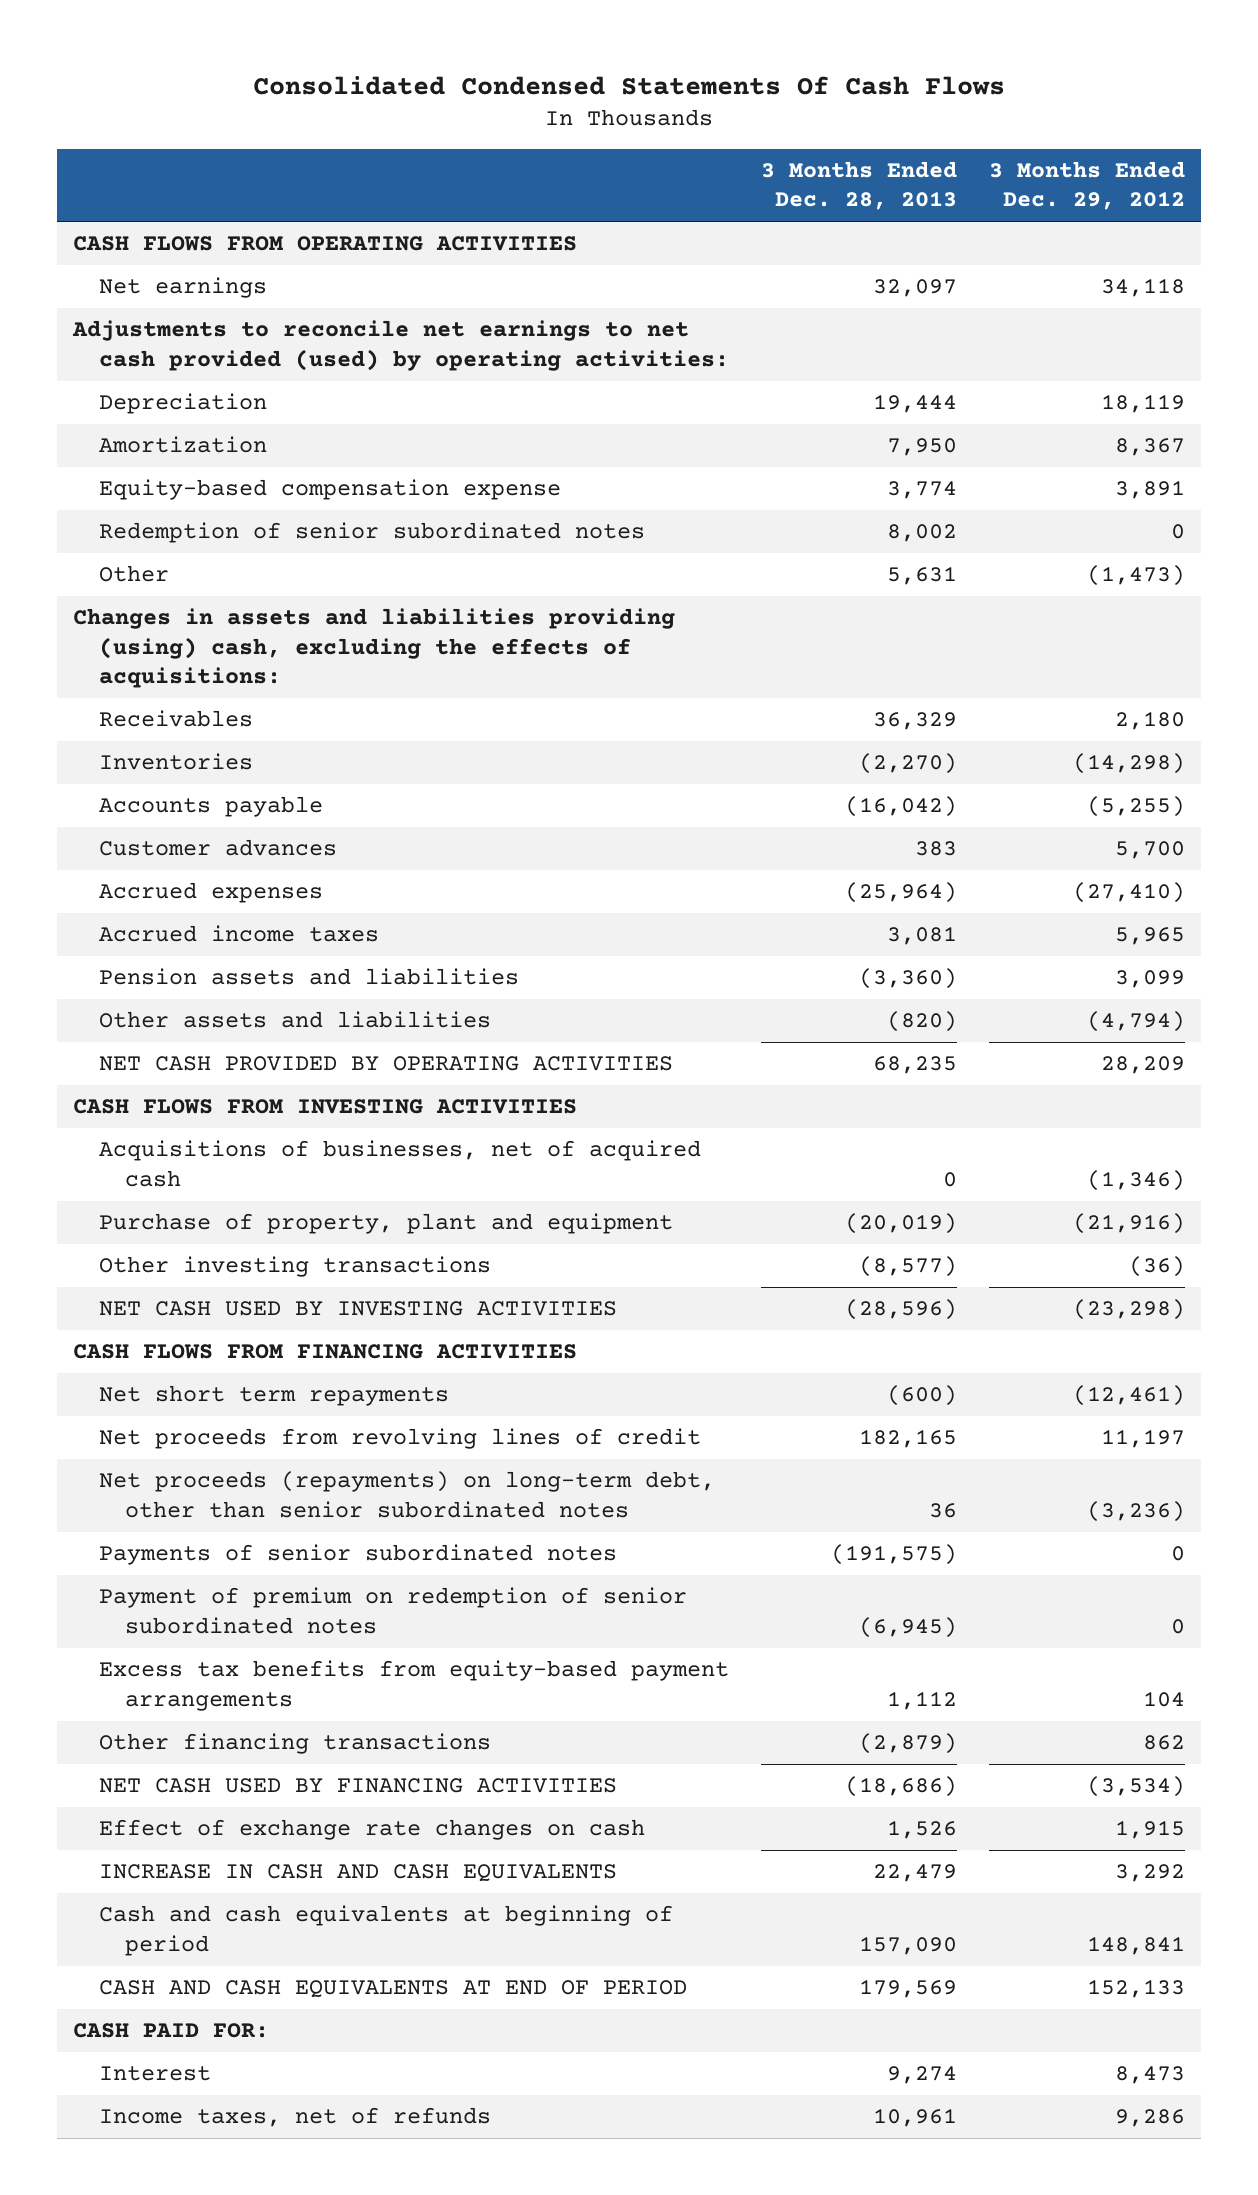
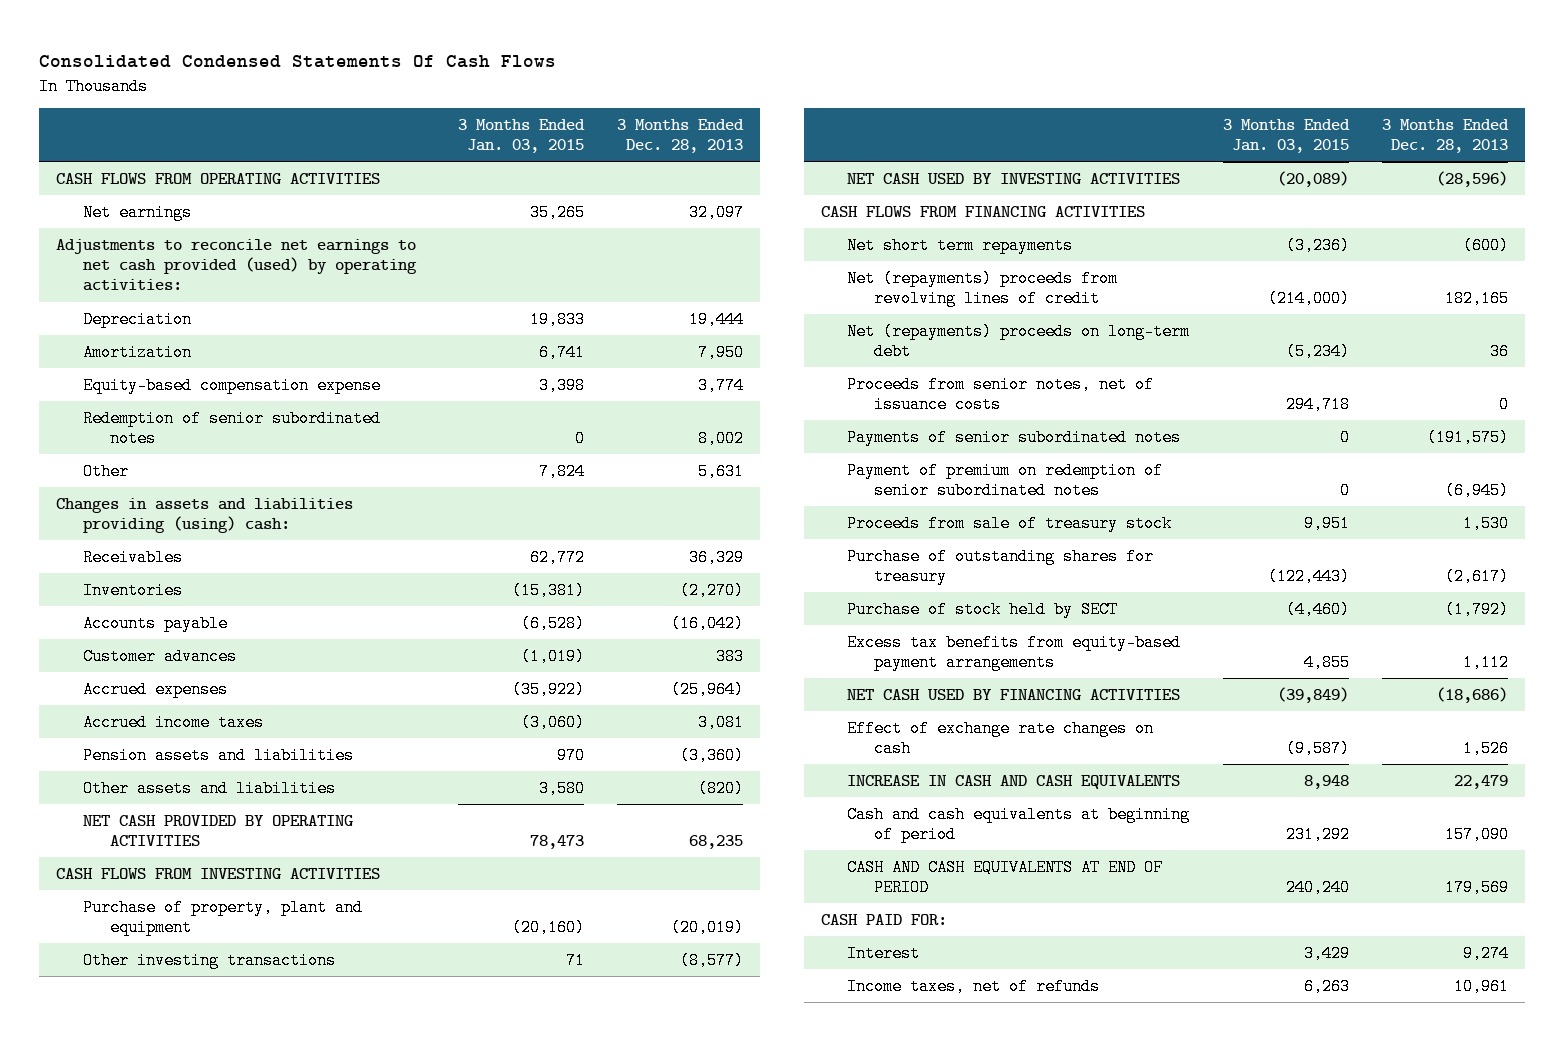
[988,160,1185,211] 3 Months Ended Dec. 29, 2012 -> none
none -> [458,118,586,154] 3 Months Ended Jan. 03, 2015
[73,608,676,689] Changes in assets and liabilities providing (using) cash, excluding the effects of acquisitions: -> [56,497,354,534] Changes in assets and liabilities providing (using) cash:
[98,1140,701,1187] Acquisitions of businesses, net of acquired cash -> none
[98,1428,701,1450] Net proceeds from revolving lines of credit -> [847,269,1119,308] Net (repayments) proceeds from revolving lines of credit
[98,1471,715,1518] Net proceeds (repayments) on long-term debt, other than senior subordinated notes -> [847,322,1191,361] Net (repayments) proceeds on long-term debt
none -> [847,375,1155,414] Proceeds from senior notes, net of issuance costs
none -> [847,514,1173,532] Proceeds from sale of treasury stock
none -> [847,547,1155,586] Purchase of outstanding shares for treasury
none -> [847,600,1119,618] Purchase of stock held by SECT
[98,1733,491,1755] Other financing transactions -> none

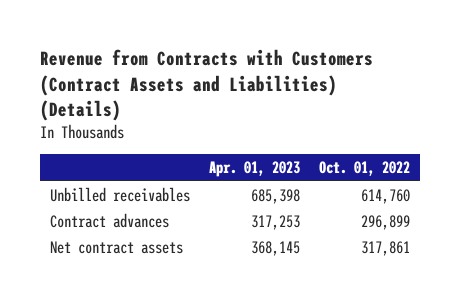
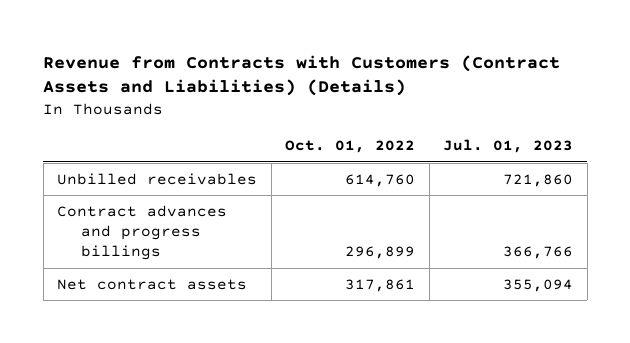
[208,161,300,178] Apr. 01, 2023 -> none
none -> [443,139,574,154] Jul. 01, 2023
[49,212,169,228] Contract advances -> [57,204,228,261] Contract advances and progress billings

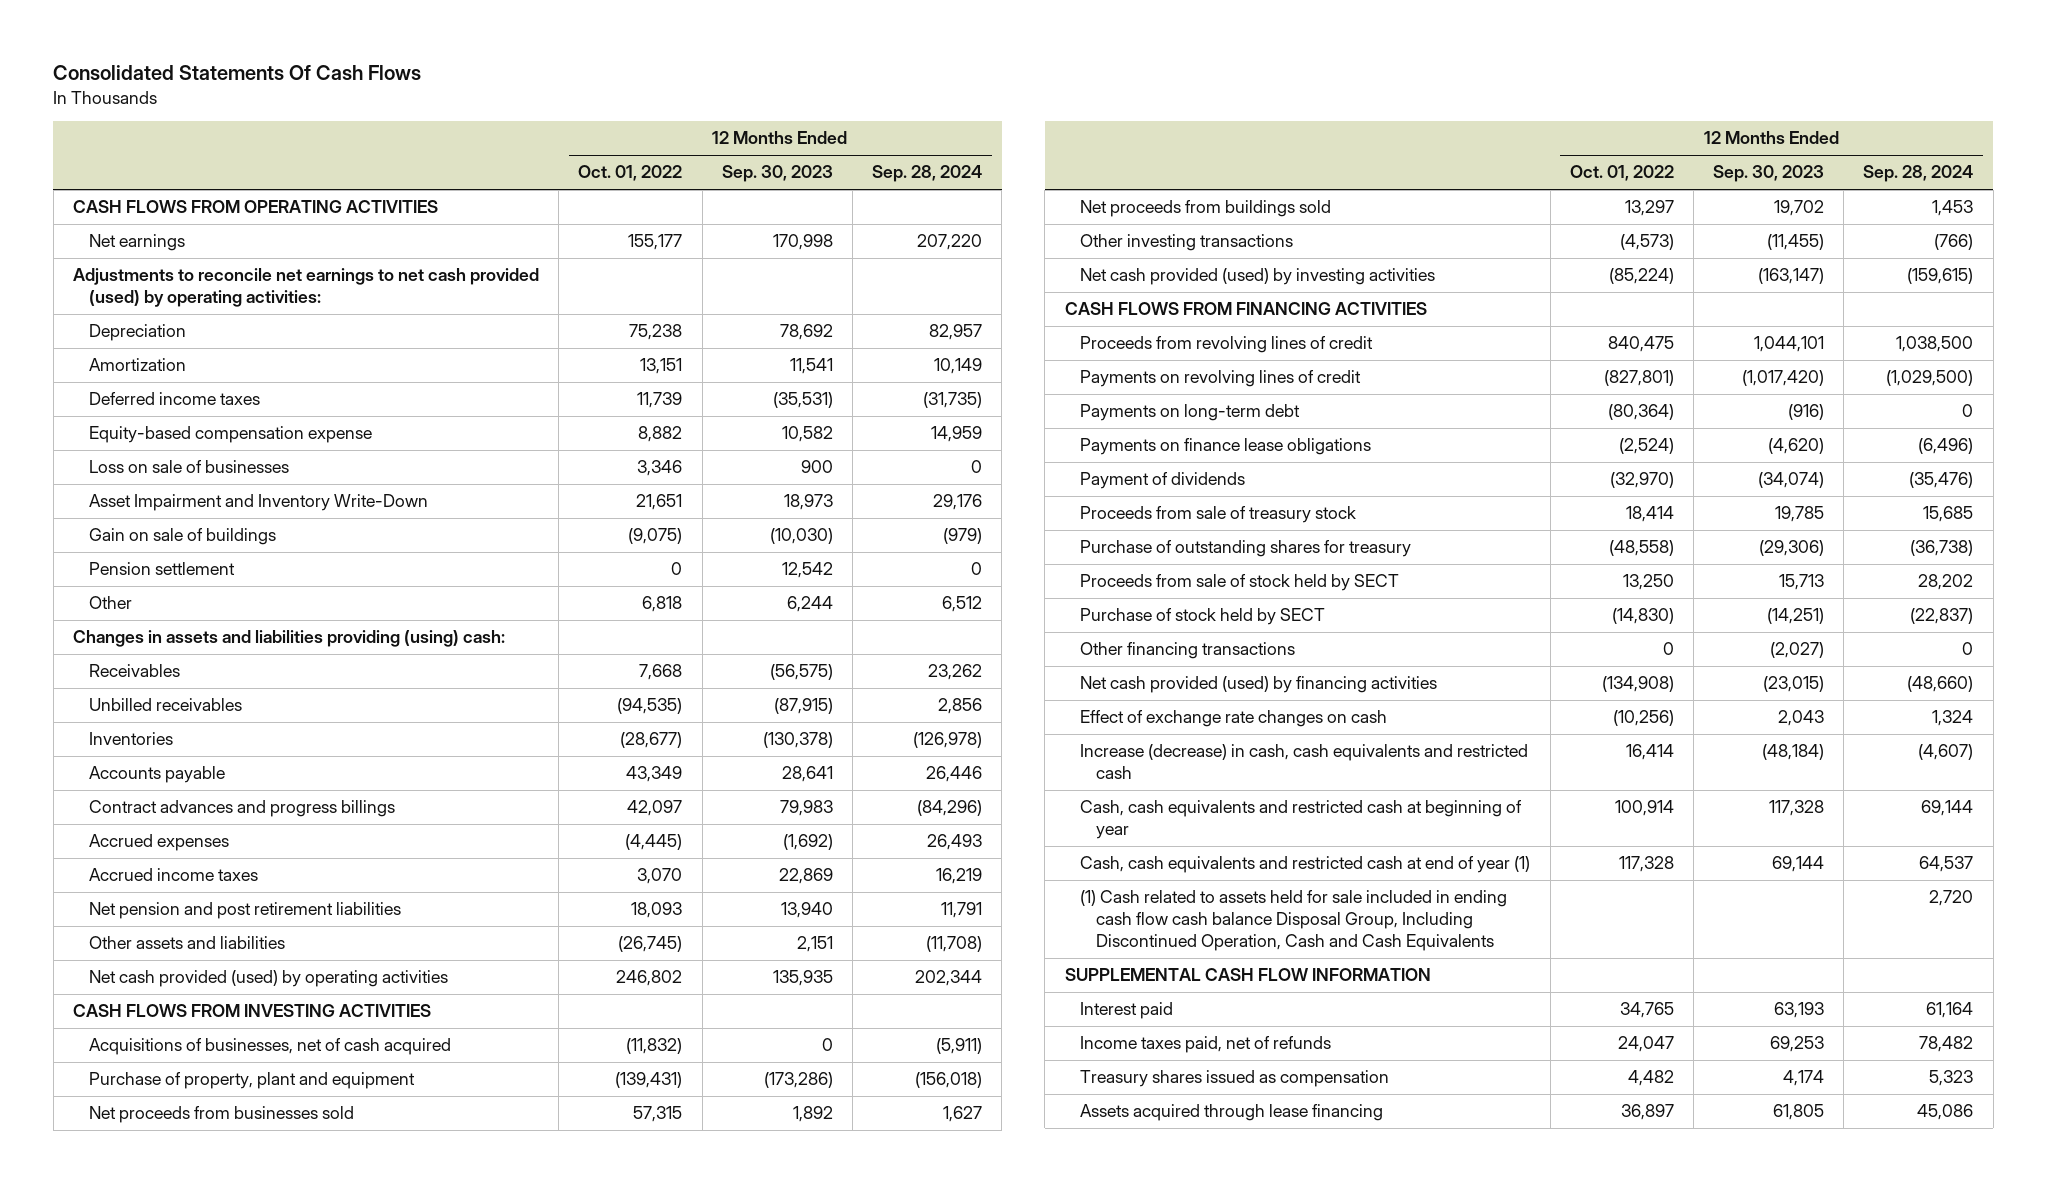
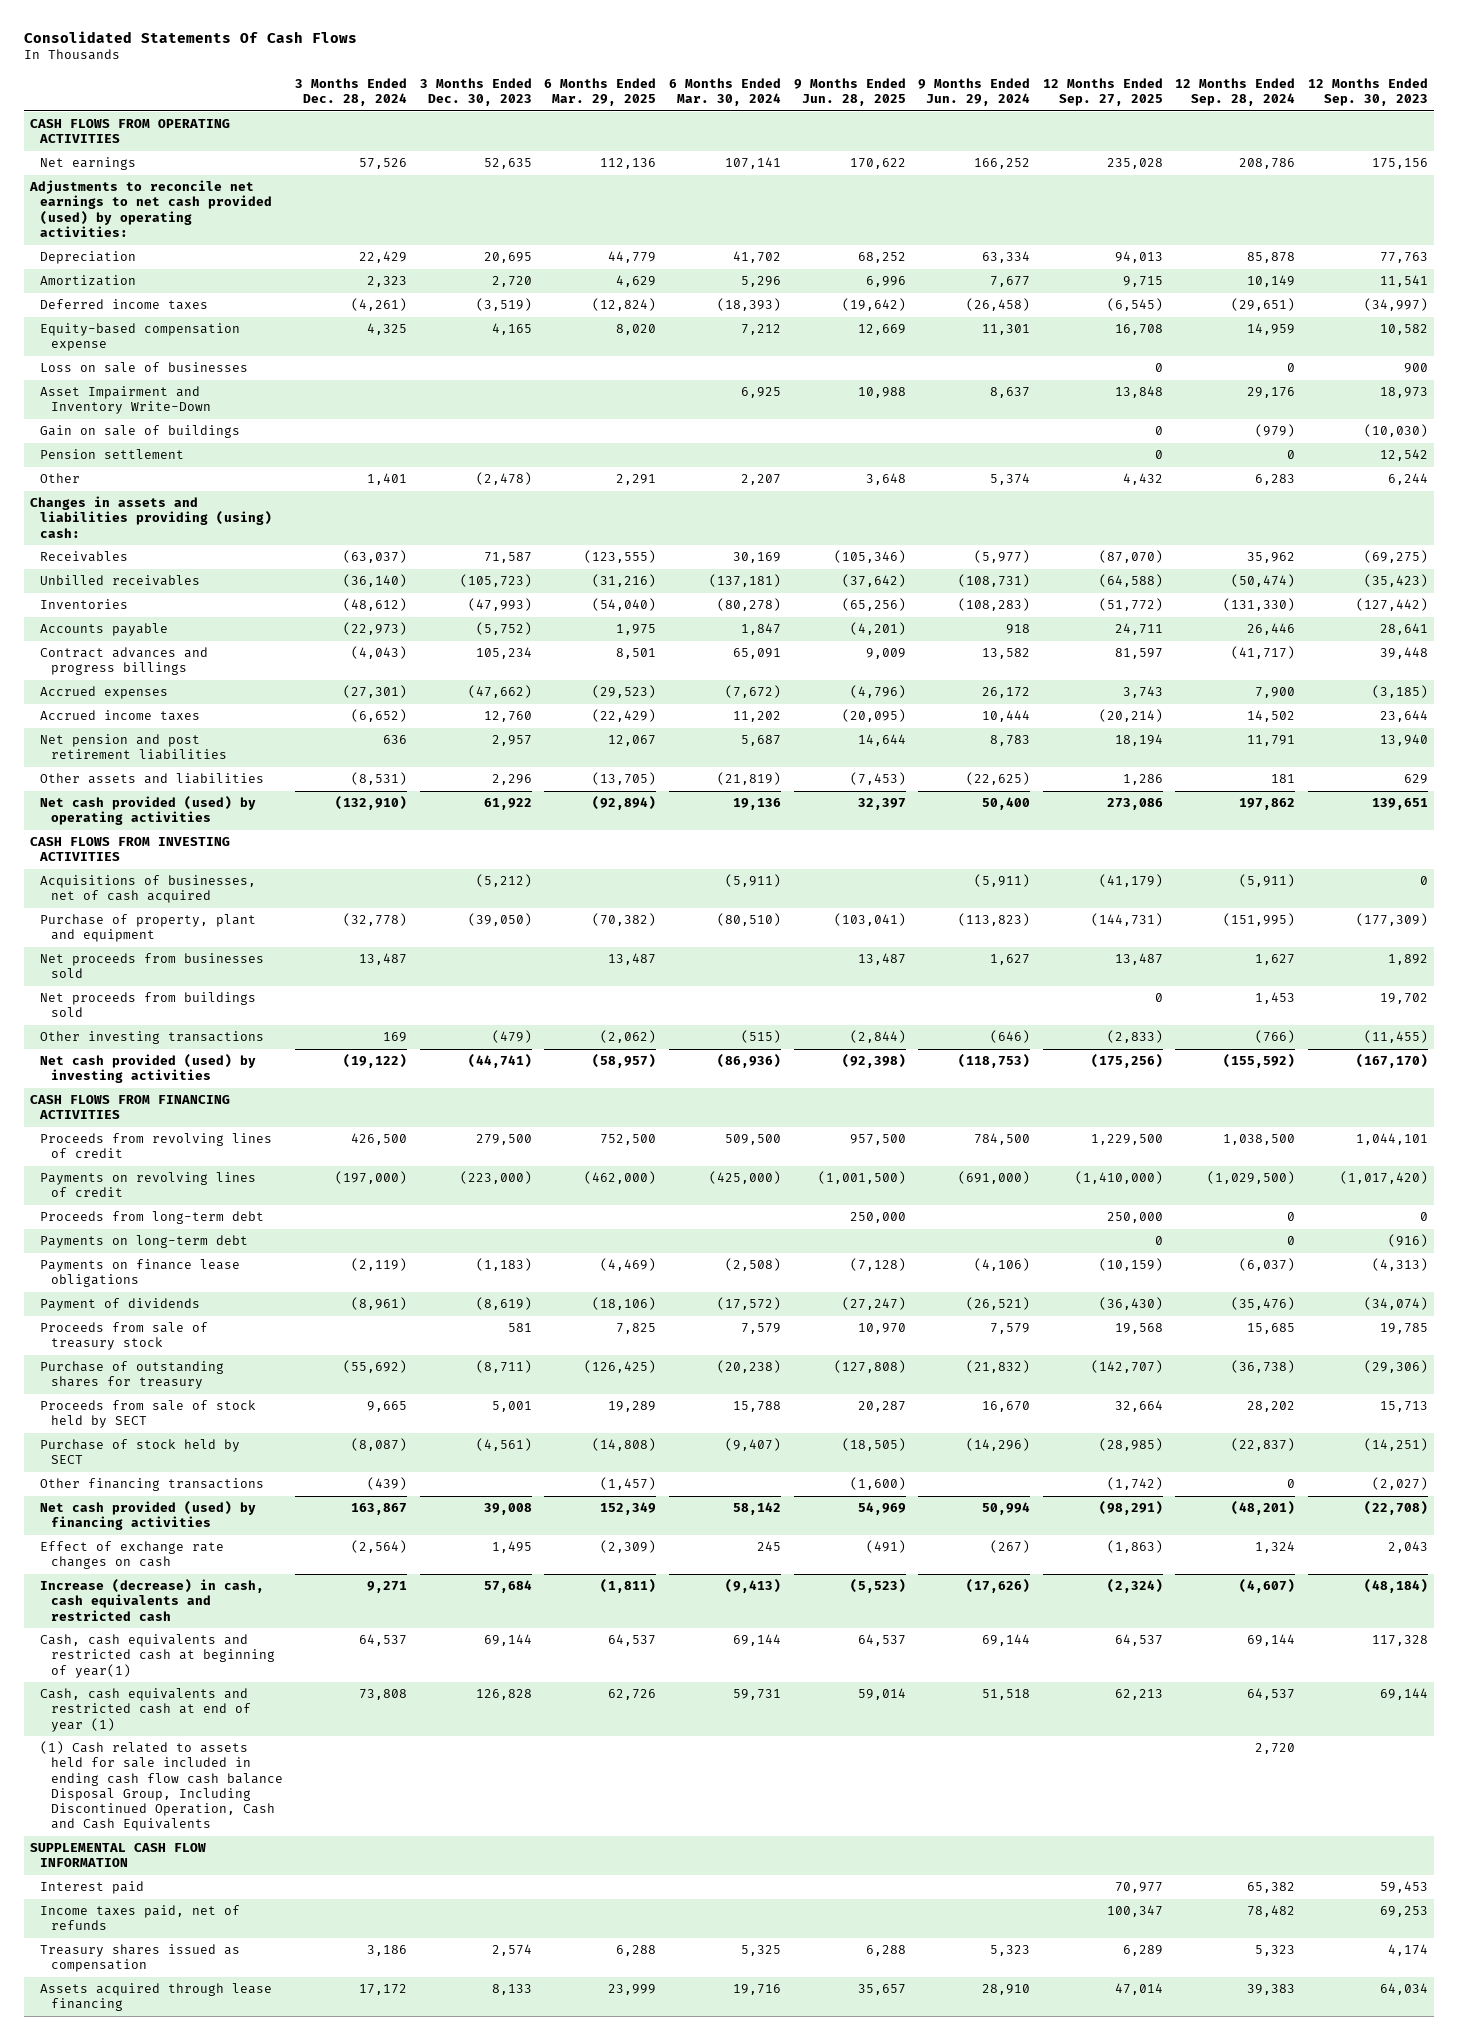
[578,165,683,182] Oct. 01, 2022 -> none
none -> [295,77,408,107] 3 Months Ended Dec. 28, 2024
none -> [419,77,532,107] 3 Months Ended Dec. 30, 2023
none -> [544,77,657,107] 6 Months Ended Mar. 29, 2025
none -> [668,77,781,107] 6 Months Ended Mar. 30, 2024
none -> [793,77,906,107] 9 Months Ended Jun. 28, 2025
none -> [918,77,1031,107] 9 Months Ended Jun. 29, 2024
none -> [1042,77,1163,107] 12 Months Ended Sep. 27, 2025
[772,234,833,251] 170,998 -> [1371,158,1428,170] 175,156
[916,234,982,251] 207,220 -> [1239,158,1296,170] 208,786
[779,324,833,341] 78,692 -> [1379,252,1428,264] 77,763
[928,324,982,341] 82,957 -> [1247,252,1296,264] 85,878
[772,392,833,409] (35,531) -> [1363,298,1428,312] (34,997)
[922,392,982,409] (31,735) -> [1231,298,1296,312] (29,651)
[941,596,982,613] 6,512 -> [1255,474,1296,486] 6,283
[769,664,833,681] (56,575) -> [1363,550,1428,564] (69,275)
[927,664,982,681] 23,262 -> [1247,552,1296,564] 35,962
[773,698,833,715] (87,915) -> [1363,574,1428,588] (35,423)
[937,698,982,715] 2,856 -> [1231,574,1296,588] (50,474)
[762,732,833,749] (130,378) -> [1355,598,1428,612] (127,442)
[912,732,982,749] (126,978) -> [1223,598,1296,612] (131,330)
[779,800,833,817] 79,983 -> [1379,647,1428,660] 39,448
[916,800,982,817] (84,296) -> [1231,646,1296,660] (41,717)
[782,834,833,851] (1,692) -> [1371,685,1428,699] (3,185)
[926,834,982,851] 26,493 -> [1255,687,1296,699] 7,900
[778,868,833,885] 22,869 -> [1379,710,1428,723] 23,644
[935,868,982,885] 16,219 -> [1247,710,1296,723] 14,502
[796,936,833,953] 2,151 -> [1403,774,1428,785] 629
[925,936,982,953] (11,708) -> [1271,774,1296,784] 181
[772,970,833,987] 135,935 -> [1371,798,1428,811] 139,651
[914,970,982,987] 202,344 -> [1239,798,1296,811] 197,862
[763,1072,833,1089] (173,286) -> [1355,913,1428,927] (177,309)
[914,1072,982,1089] (156,018) -> [1223,913,1296,927] (151,995)
[1758,268,1825,285] (163,147) -> [1355,1054,1428,1069] (167,170)
[1907,268,1974,285] (159,615) -> [1223,1054,1296,1069] (155,592)
none -> [40,1211,265,1225] Proceeds from long-term debt
[1768,438,1825,455] (4,620) -> [1371,1258,1428,1272] (4,313)
[1918,438,1974,455] (6,496) -> [1239,1258,1296,1272] (6,037)
[1763,676,1825,693] (23,015) -> [1363,1501,1428,1516] (22,708)
[1907,676,1974,693] (48,660) -> [1231,1501,1296,1516] (48,201)
[1080,800,1523,840] Cash, cash equivalents and restricted cash at beginning of year -> [40,1634,275,1678] Cash, cash equivalents and restricted cash at beginning of year(1)
[1774,1002,1825,1019] 63,193 -> [1379,1881,1428,1894] 59,453
[1926,1002,1974,1019] 61,164 -> [1247,1882,1296,1894] 65,382
[1773,1104,1825,1121] 61,805 -> [1379,1983,1428,1996] 64,034
[1917,1104,1974,1121] 45,086 -> [1247,1984,1296,1996] 39,383

